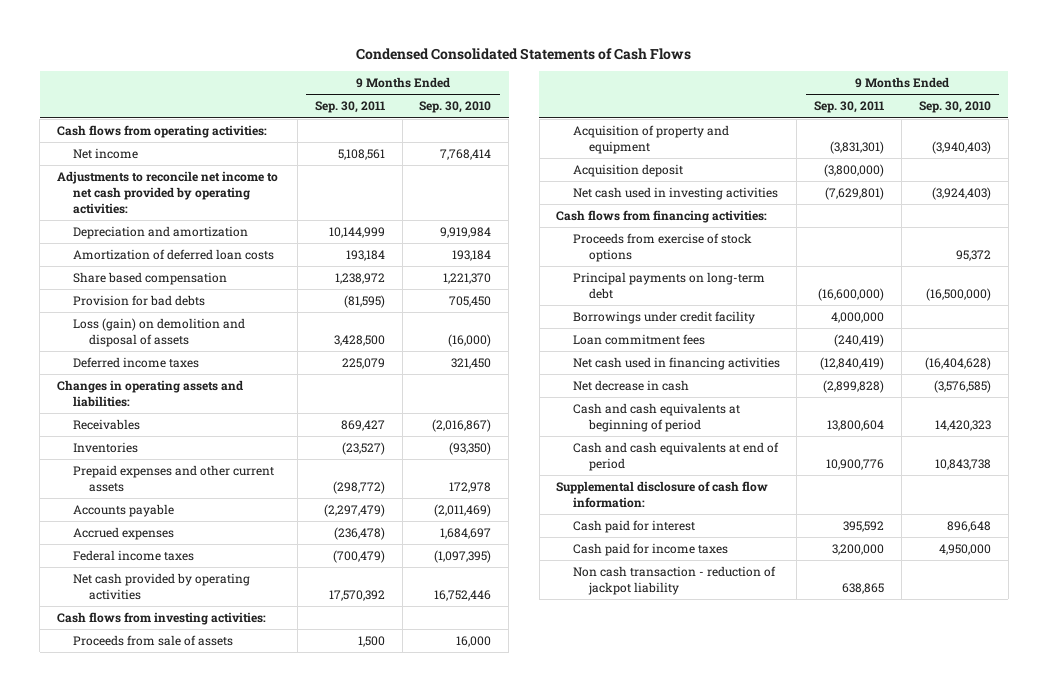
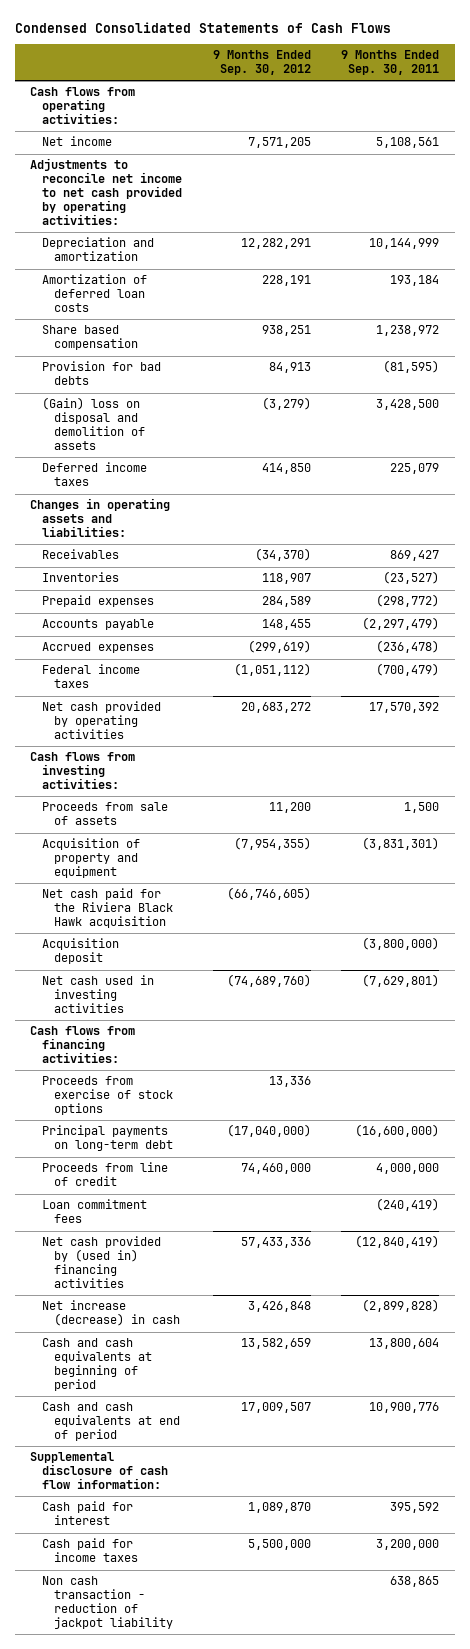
[419,101,492,114] Sep. 30, 2010 -> none
none -> [212,50,311,76] 9 Months Ended Sep. 30, 2012
[73,318,246,347] Loss (gain) on demolition and disposal of assets -> [42,397,145,451] (Gain) loss on disposal and demolition of assets
[73,465,275,492] Prepaid expenses and other current assets -> [42,595,155,608] Prepaid expenses
none -> [42,888,173,929] Net cash paid for the Riviera Black Hawk acquisition
[572,311,755,325] Borrowings under credit facility -> [42,1162,169,1187] Proceeds from line of credit
[572,357,780,371] Net cash used in financing activities -> [42,1236,162,1289] Net cash provided by (used in) financing activities
[572,380,689,392] Net decrease in cash -> [42,1300,180,1327] Net increase (decrease) in cash

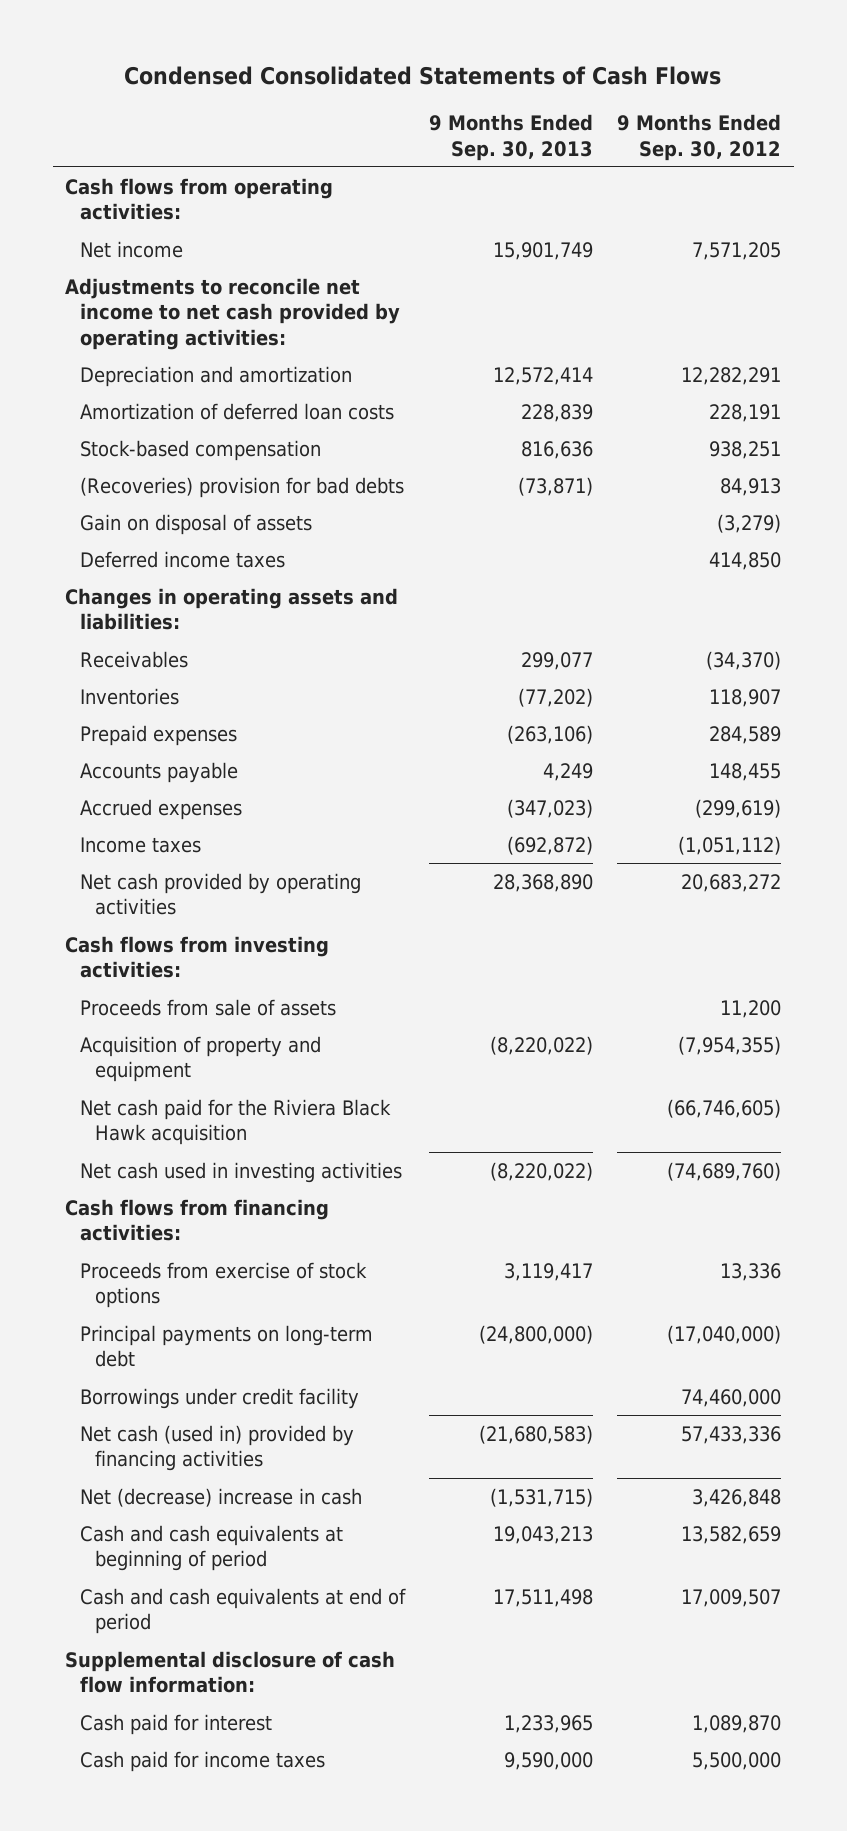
[341,50,440,76] 9 Months Ended Sep. 30, 2011 -> none
none -> [429,114,594,161] 9 Months Ended Sep. 30, 2013
[42,325,138,351] Share based compensation -> [80,439,322,461] Stock-based compensation
[42,361,162,386] Provision for bad debts -> [80,476,405,498] (Recoveries) provision for bad debts
[42,397,145,451] (Gain) loss on disposal and demolition of assets -> [80,513,313,535] Gain on disposal of assets
[42,664,141,689] Federal income taxes -> [80,836,202,853] Income taxes
[42,938,120,965] Acquisition deposit -> none
[42,1199,148,1224] Loan commitment fees -> none
[42,1162,169,1187] Proceeds from line of credit -> [80,1387,360,1409] Borrowings under credit facility
[42,1236,162,1289] Net cash provided by (used in) financing activities -> [80,1424,355,1472] Net cash (used in) provided by financing activities
[42,1300,180,1327] Net increase (decrease) in cash -> [80,1487,363,1507] Net (decrease) increase in cash
[42,1576,173,1630] Non cash transaction - reduction of jackpot liability -> none

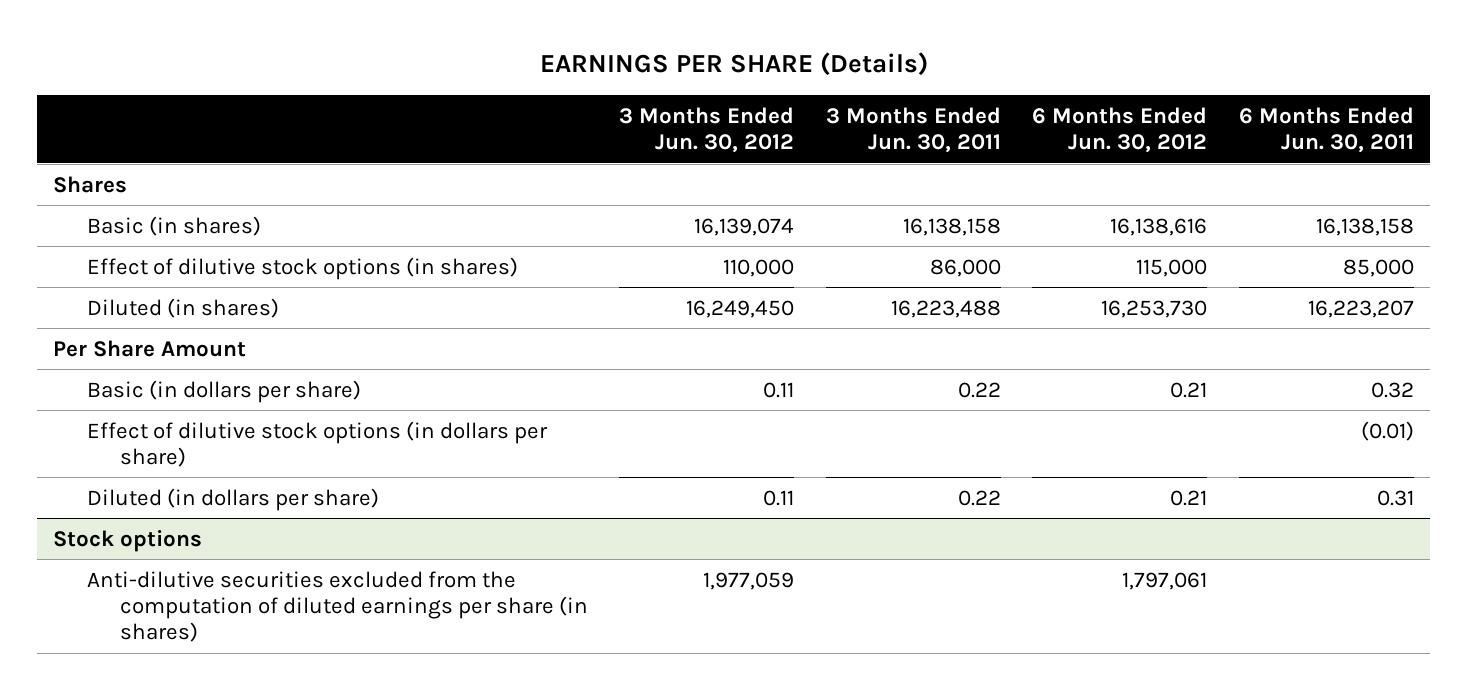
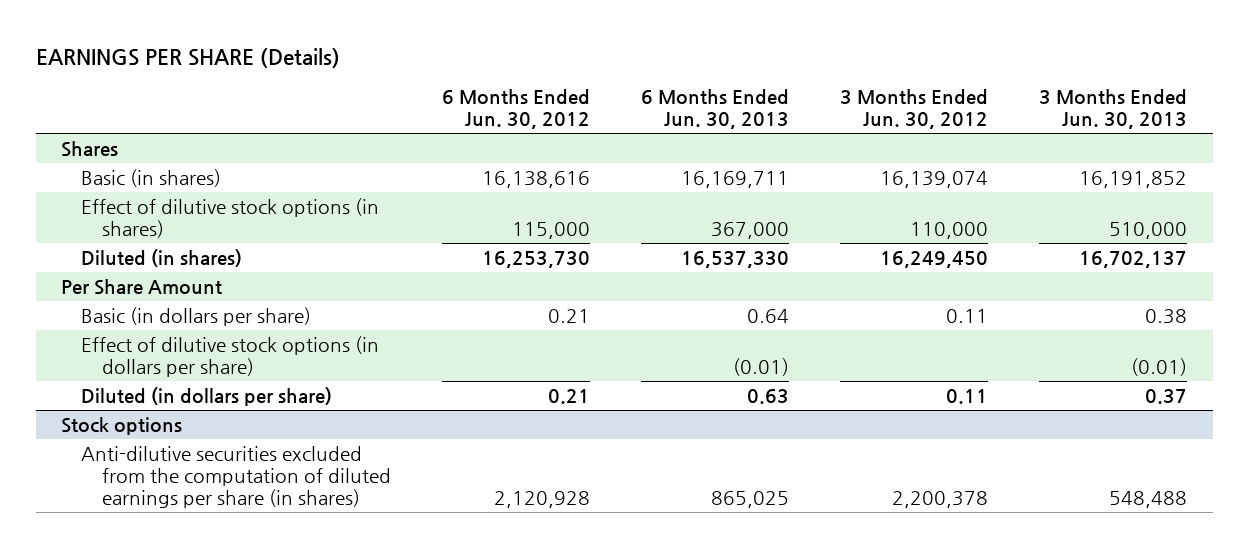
[825,106,1001,153] 3 Months Ended Jun. 30, 2011 -> none
[1238,106,1414,153] 6 Months Ended Jun. 30, 2011 -> none
none -> [640,89,789,130] 6 Months Ended Jun. 30, 2013
none -> [1039,89,1188,130] 3 Months Ended Jun. 30, 2013
[703,571,795,590] 1,977,059 -> [892,491,989,509] 2,200,378
[1122,571,1208,590] 1,797,061 -> [493,491,590,509] 2,120,928

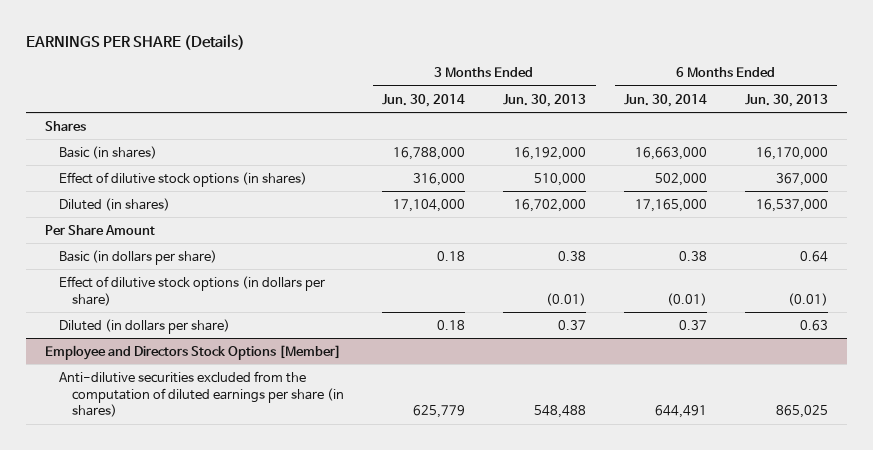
[441,89,590,130] 6 Months Ended Jun. 30, 2012 -> none
[840,89,989,130] 3 Months Ended Jun. 30, 2012 -> none
none -> [382,93,466,107] Jun. 30, 2014
none -> [624,93,708,107] Jun. 30, 2014
[680,170,789,188] 16,169,711 -> [755,146,828,160] 16,170,000
[1079,170,1188,188] 16,191,852 -> [514,146,587,160] 16,192,000
[680,250,789,268] 16,537,330 -> [755,198,828,212] 16,537,000
[1079,250,1188,268] 16,702,137 -> [514,198,587,212] 16,702,000
[61,416,183,435] Stock options -> none
none -> [45,344,342,360] Employee and Directors Stock Options [Member]

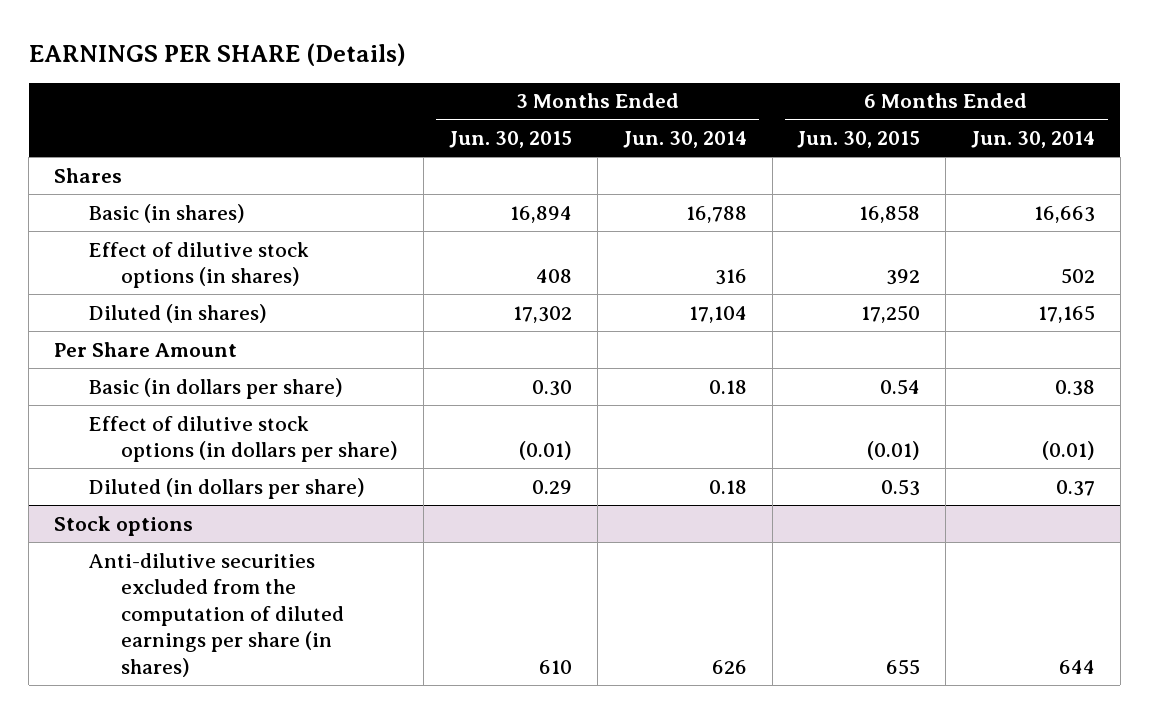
[503,93,587,107] Jun. 30, 2013 -> none
[744,93,828,107] Jun. 30, 2013 -> none
none -> [449,131,573,149] Jun. 30, 2015
none -> [797,131,921,149] Jun. 30, 2015
[393,146,466,160] 16,788,000 -> [685,205,747,223] 16,788
[635,146,708,160] 16,663,000 -> [1034,205,1096,223] 16,663
[413,172,466,186] 316,000 -> [714,269,747,286] 316
[655,172,708,186] 502,000 -> [1061,268,1096,285] 502
[393,198,466,212] 17,104,000 -> [688,305,747,323] 17,104
[635,198,708,212] 17,165,000 -> [1038,304,1096,323] 17,165
[45,344,342,360] Employee and Directors Stock Options [Member] -> none
none -> [53,515,193,536] Stock options
[413,405,466,419] 625,779 -> [711,659,747,674] 626
[655,405,708,419] 644,491 -> [1059,659,1096,674] 644

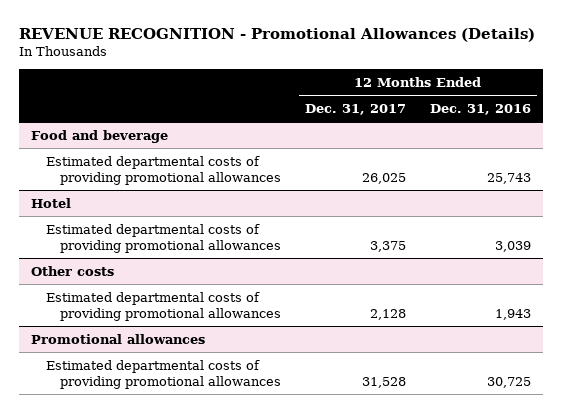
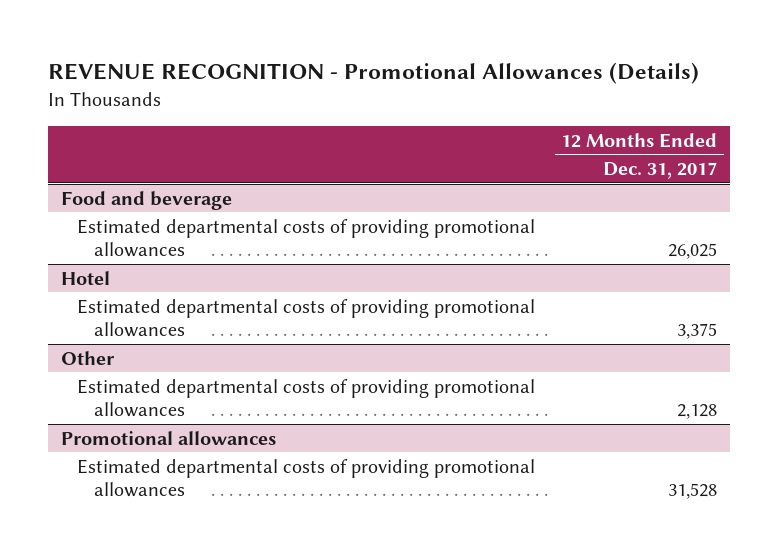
[430,103,532,115] Dec. 31, 2016 -> none
[30,265,114,276] Other costs -> [61,350,116,365] Other

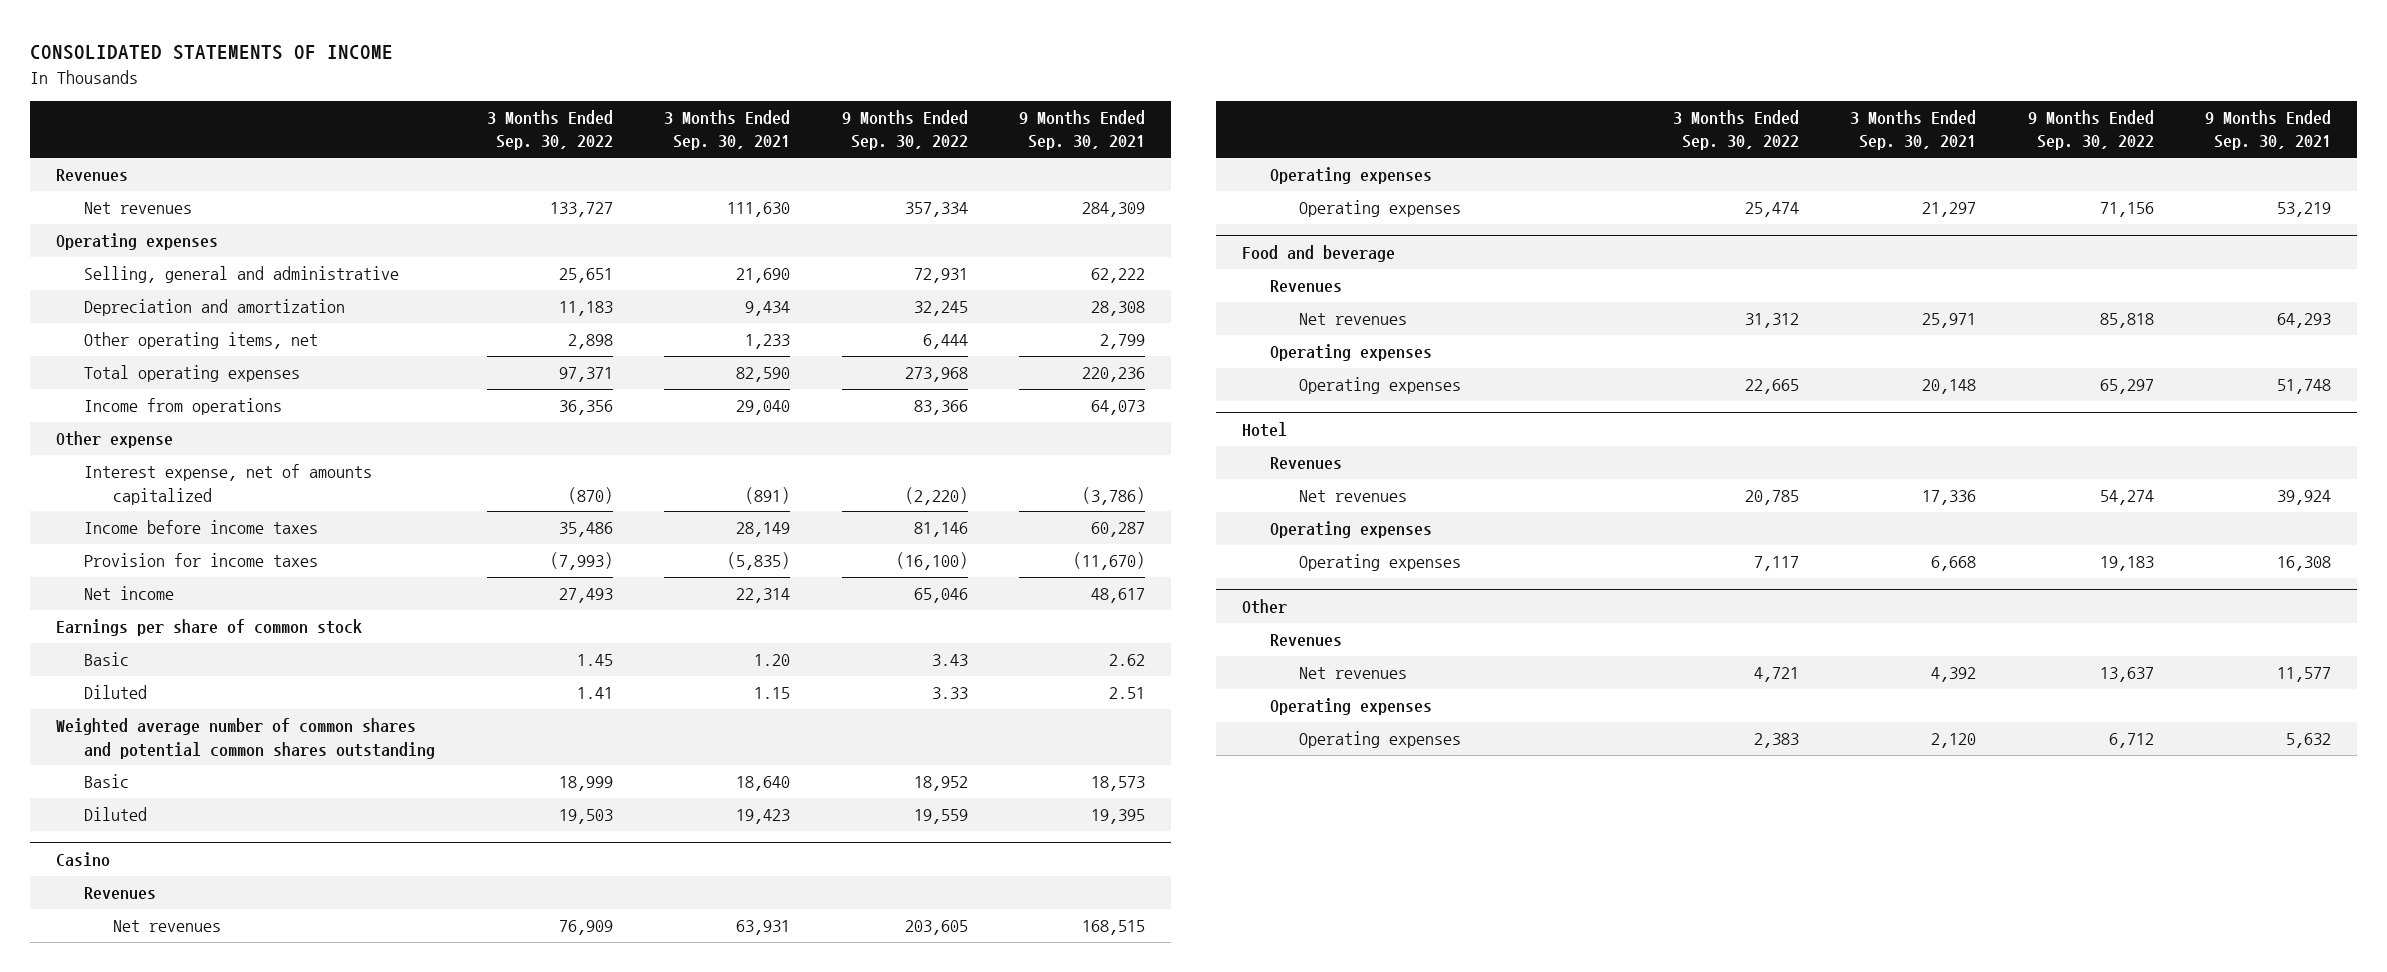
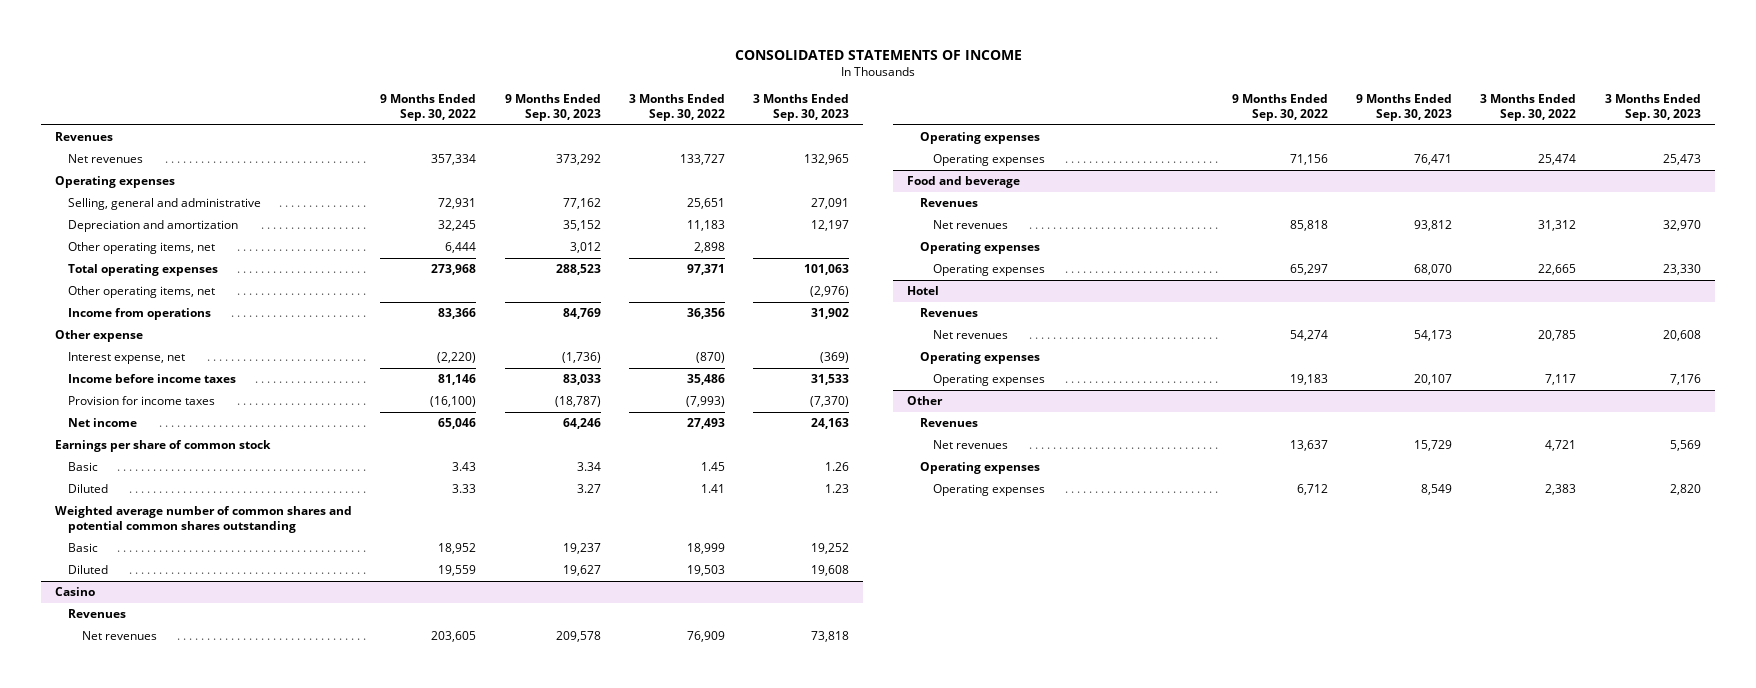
[664,110,791,151] 3 Months Ended Sep. 30, 2021 -> none
[1019,110,1146,151] 9 Months Ended Sep. 30, 2021 -> none
none -> [504,94,601,122] 9 Months Ended Sep. 30, 2023
none -> [752,94,849,122] 3 Months Ended Sep. 30, 2023
none -> [68,286,216,299] Other operating items, net
[84,464,373,505] Interest expense, net of amounts capitalized -> [68,352,186,365] Interest expense, net

